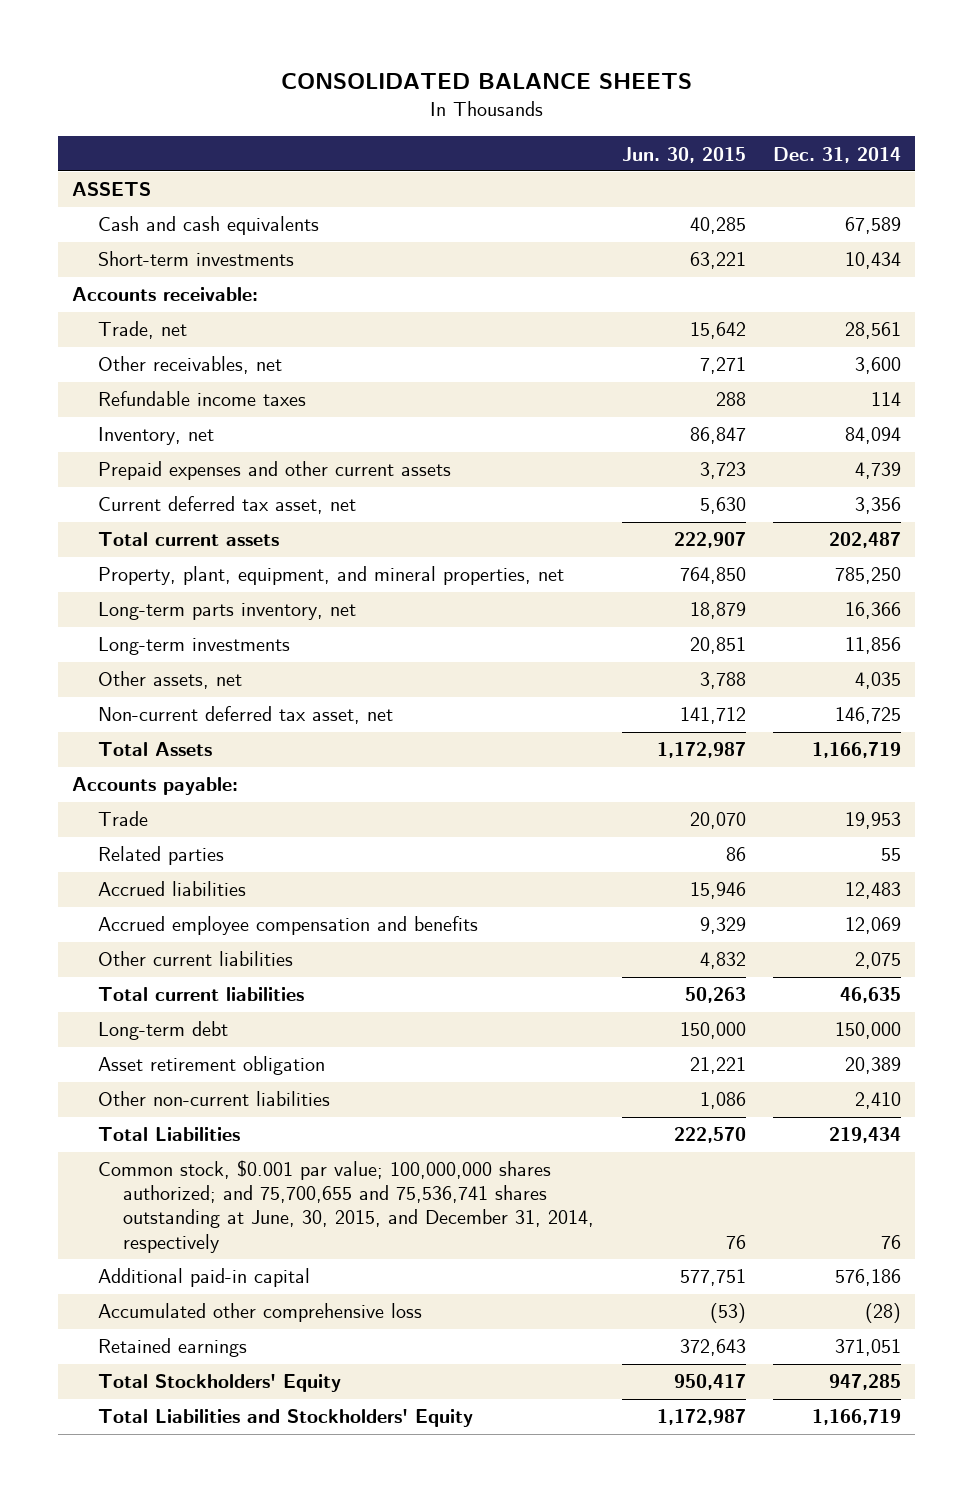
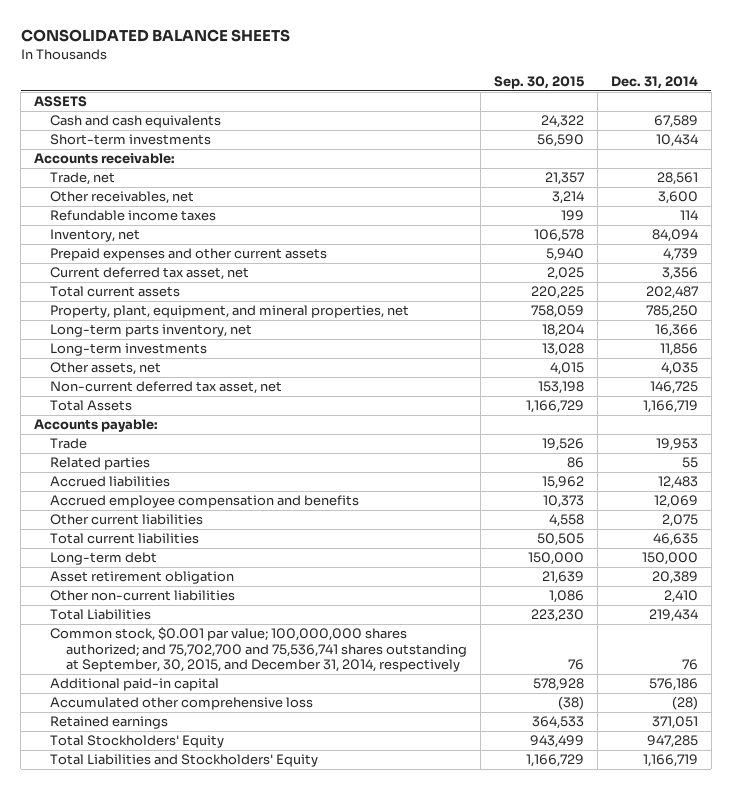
[621,146,746,163] Jun. 30, 2015 -> none
none -> [493,75,584,89] Sep. 30, 2015
[97,1160,595,1253] Common stock, $0.001 par value; 100,000,000 shares authorized; and 75,700,655 and 75,536,741 shares outstanding at June, 30, 2015, and December 31, 2014, respectively -> [50,627,467,672] Common stock, $0.001 par value; 100,000,000 shares authorized; and 75,702,700 and 75,536,741 shares outstanding at September, 30, 2015, and December 31, 2014, respectively

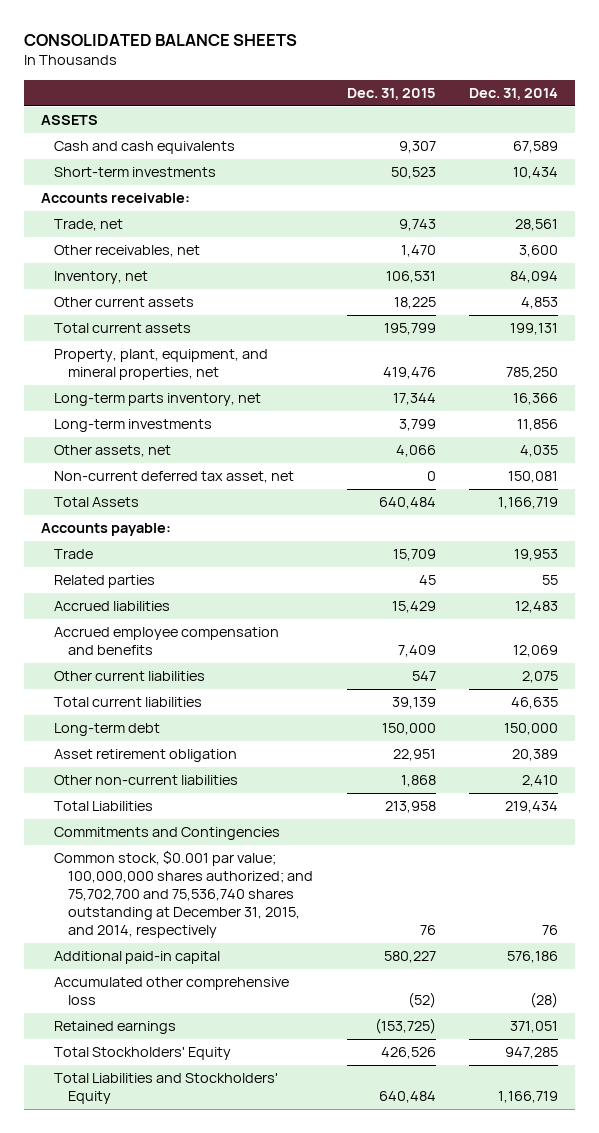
[493,75,584,89] Sep. 30, 2015 -> none
none -> [346,87,436,100] Dec. 31, 2015
[50,210,217,222] Refundable income taxes -> none
[50,267,250,281] Current deferred tax asset, net -> none
[50,248,328,262] Prepaid expenses and other current assets -> [54,297,195,308] Other current assets
[662,248,698,262] 4,739 -> [521,297,559,310] 4,853
[645,286,698,300] 202,487 -> [510,323,559,336] 199,131
[649,381,698,395] 146,725 -> [508,471,559,484] 150,081
none -> [54,827,281,841] Commitments and Contingencies
[50,627,467,672] Common stock, $0.001 par value; 100,000,000 shares authorized; and 75,702,700 and 75,536,741 shares outstanding at September, 30, 2015, and December 31, 2014, respectively -> [54,850,314,938] Common stock, $0.001 par value; 100,000,000 shares authorized; and 75,702,700 and 75,536,740 shares outstanding at December 31, 2015, and 2014, respectively

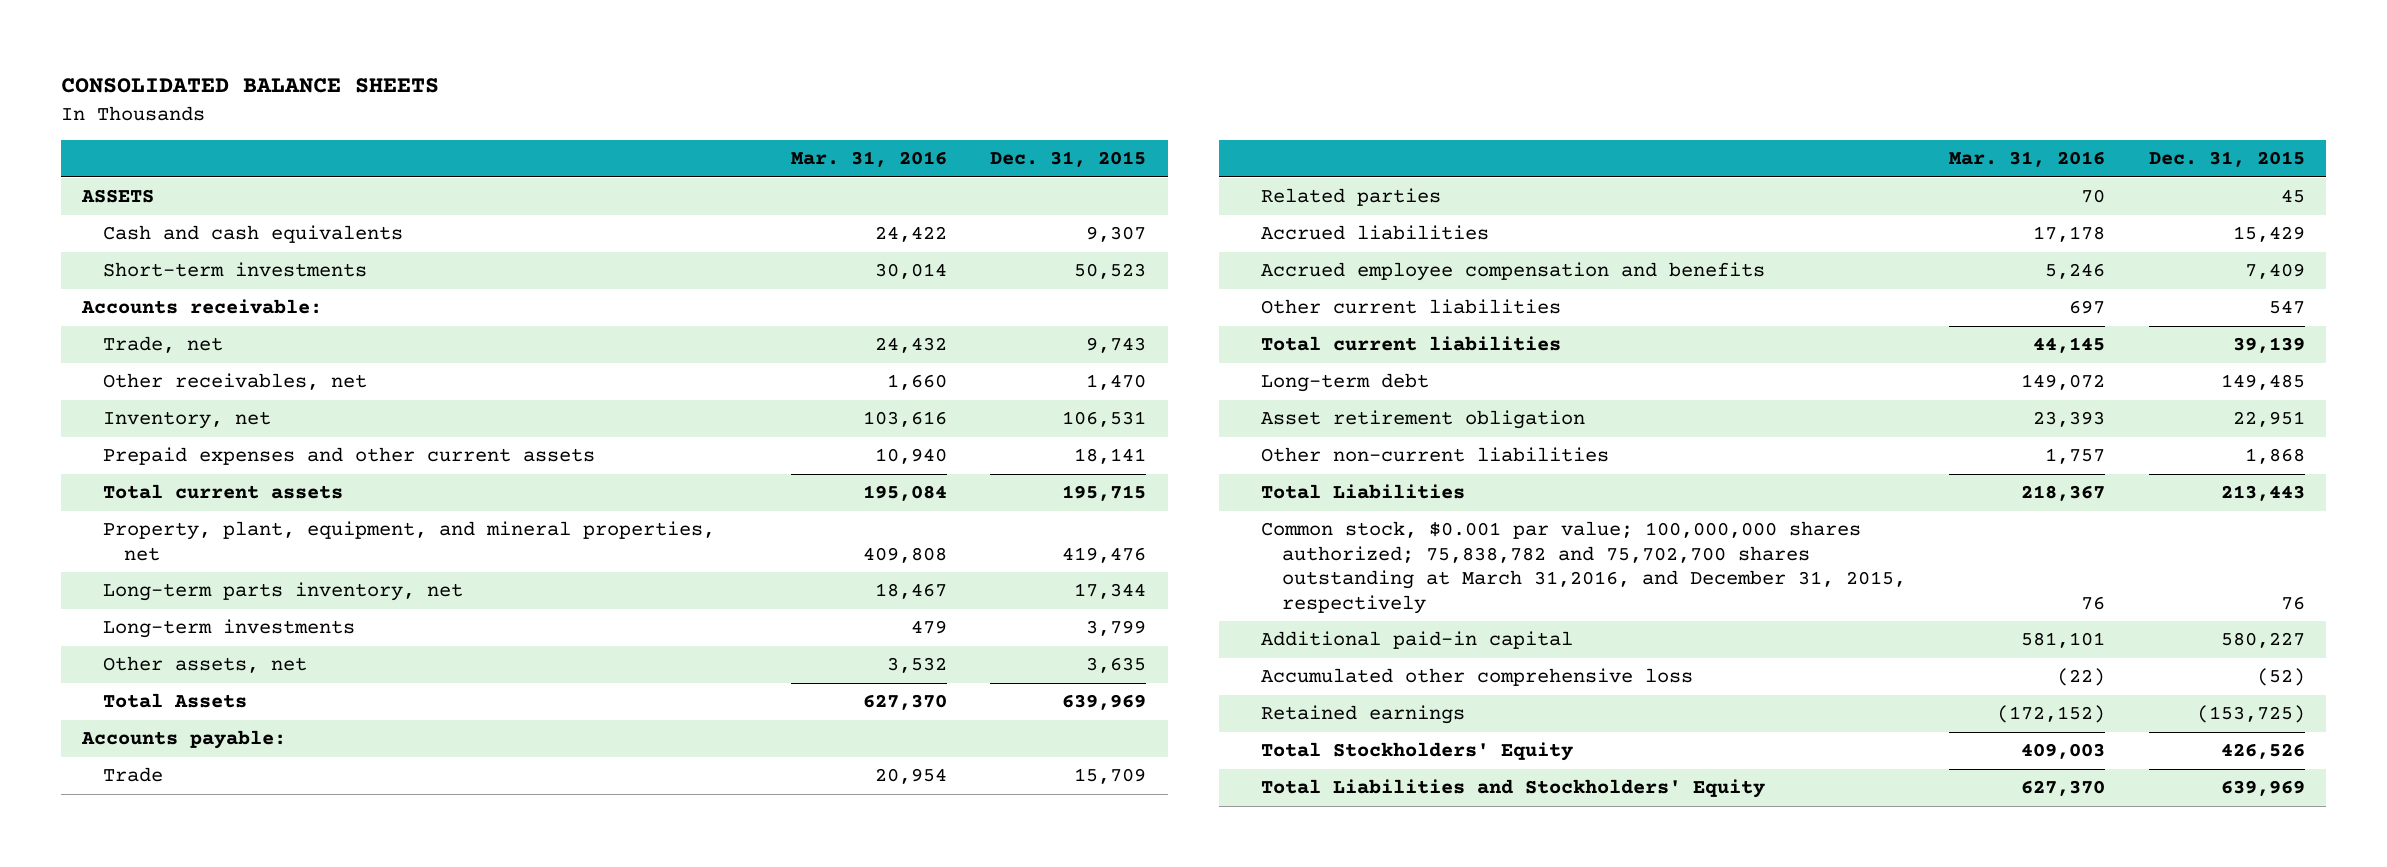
[469,87,559,100] Dec. 31, 2014 -> none
none -> [791,151,948,168] Mar. 31, 2016
[54,297,195,308] Other current assets -> [102,447,595,466] Prepaid expenses and other current assets
[393,297,436,310] 18,225 -> [1074,448,1147,465] 18,141
[383,323,436,336] 195,799 -> [1062,485,1147,502] 195,715
[54,471,295,484] Non-current deferred tax asset, net -> none
[395,445,436,458] 4,066 -> [1086,657,1147,674] 3,635
[378,497,436,510] 640,484 -> [1062,694,1147,711] 639,969
[381,723,436,736] 150,000 -> [2220,374,2305,391] 149,485
[54,827,281,841] Commitments and Contingencies -> none
[384,801,436,814] 213,958 -> [2220,485,2305,502] 213,443
[54,850,314,938] Common stock, $0.001 par value; 100,000,000 shares authorized; and 75,702,700 and 75,536,740 shares outstanding at December 31, 2015, and 2014, respectively -> [1261,521,1907,614] Common stock, $0.001 par value; 100,000,000 shares authorized; 75,838,782 and 75,702,700 shares outstanding at March 31,2016, and December 31, 2015, respectively
[378,1091,436,1104] 640,484 -> [2220,780,2305,797] 639,969

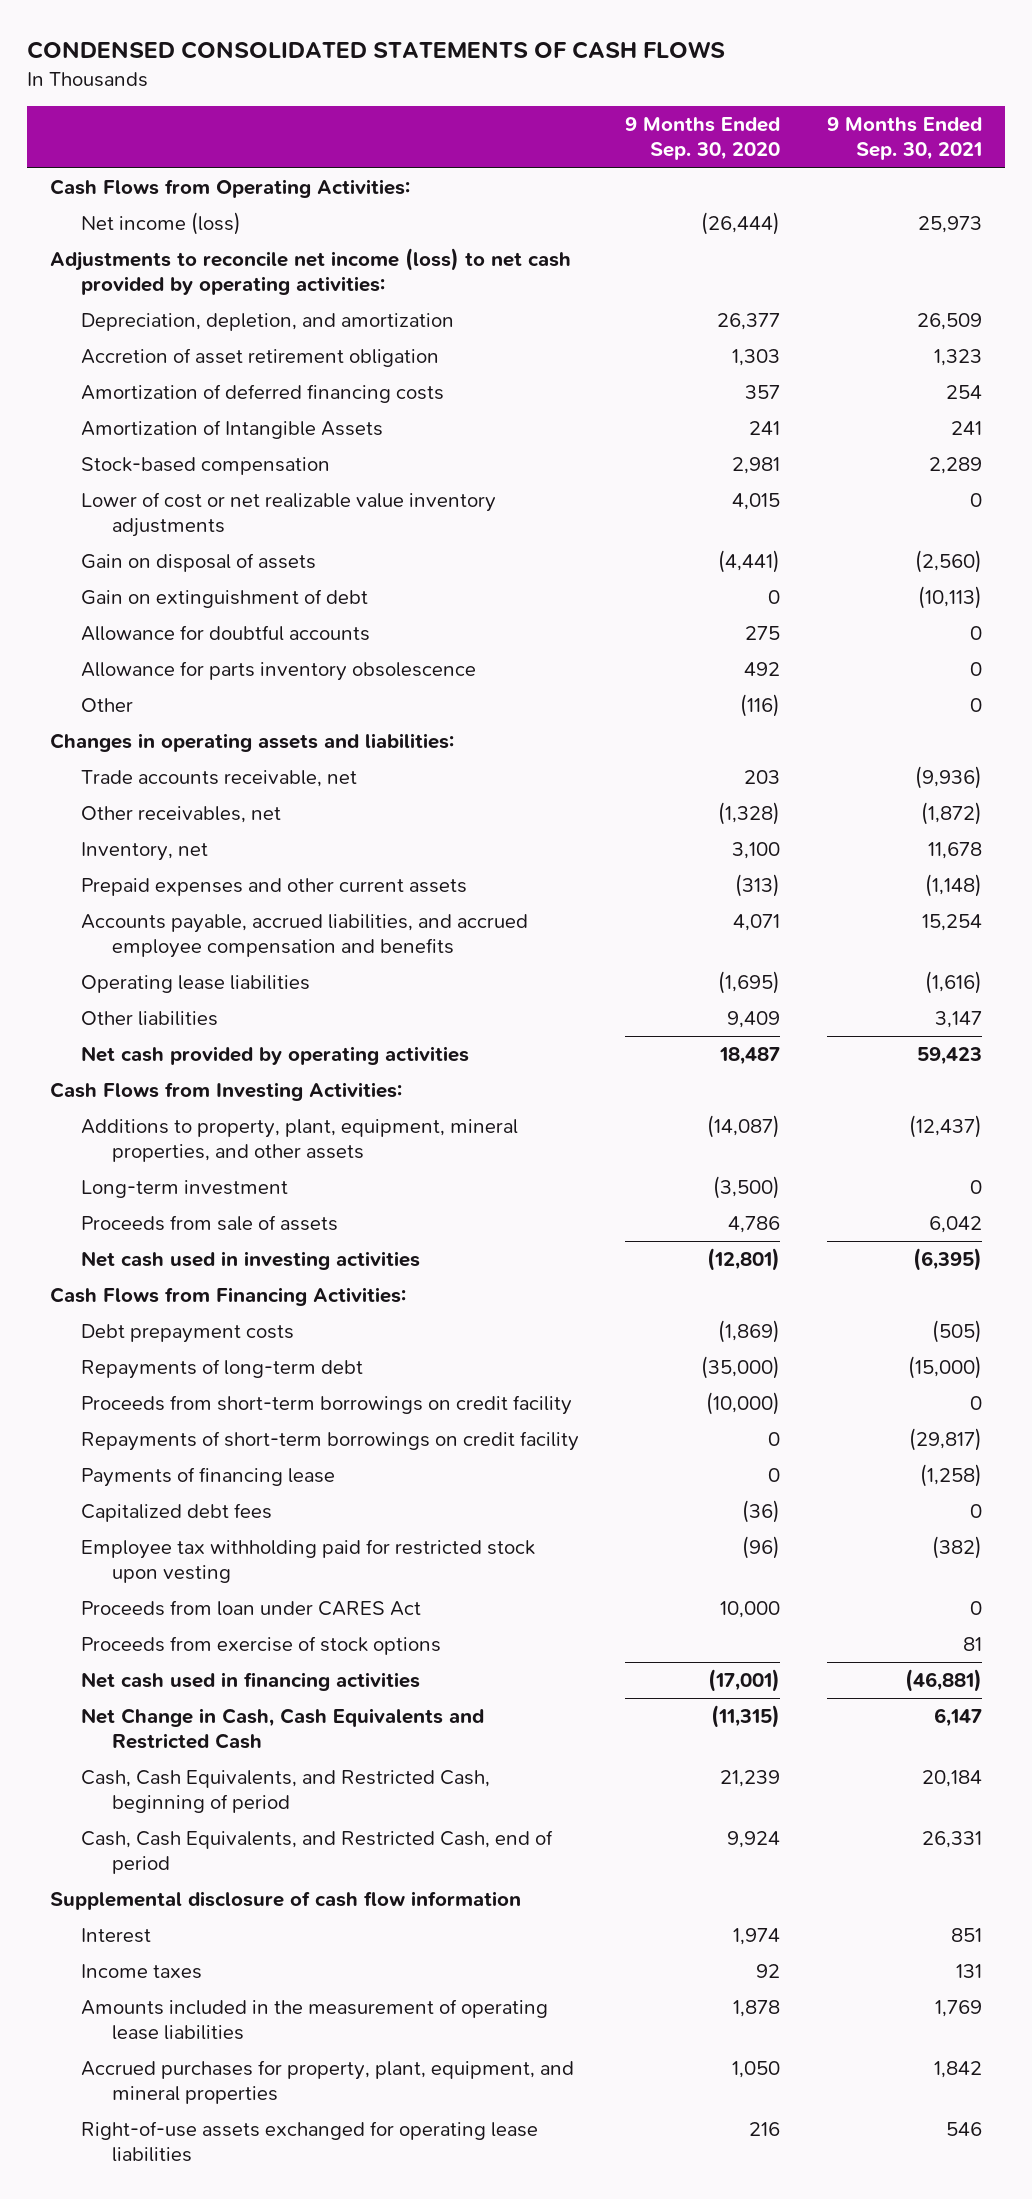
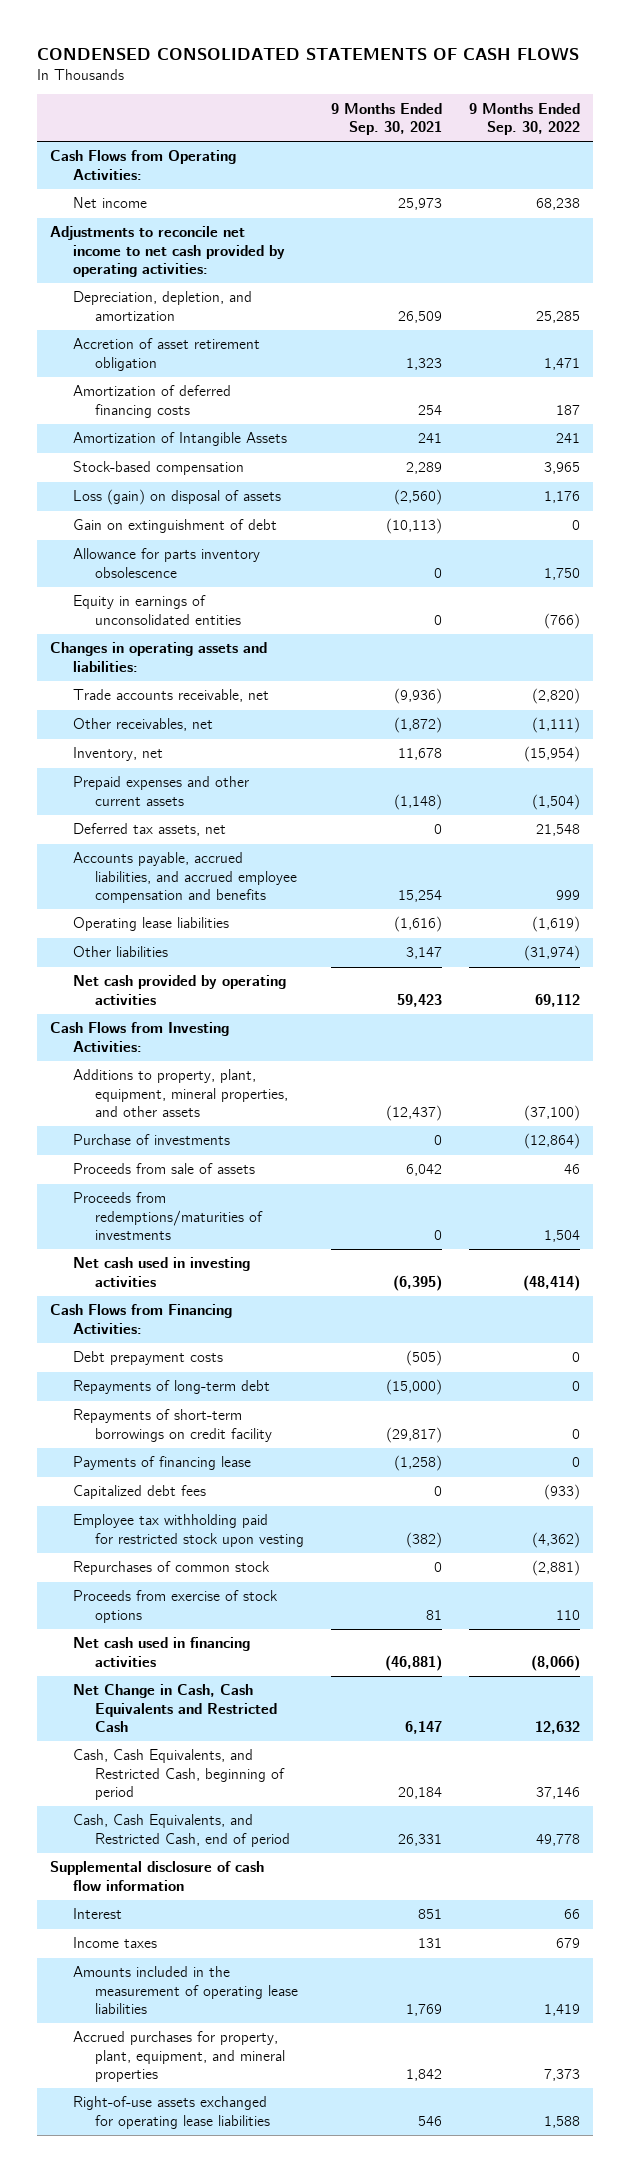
[625,117,781,161] 9 Months Ended Sep. 30, 2020 -> none
none -> [468,102,580,136] 9 Months Ended Sep. 30, 2022
[80,211,241,235] Net income (loss) -> [72,197,147,209] Net income
[50,247,572,296] Adjustments to reconcile net income (loss) to net cash provided by operating activities: -> [50,226,285,278] Adjustments to reconcile net income to net cash provided by operating activities:
[80,491,496,538] Lower of cost or net realizable value inventory adjustments -> none
[80,552,316,572] Gain on disposal of assets -> [72,489,281,506] Loss (gain) on disposal of assets
[80,624,370,641] Allowance for doubtful accounts -> none
[80,697,133,712] Other -> none
none -> [72,595,242,625] Equity in earnings of unconsolidated entities
none -> [72,823,226,837] Deferred tax assets, net
[80,1179,288,1198] Long-term investment -> [72,1134,230,1146] Purchase of investments
none -> [72,1192,264,1241] Proceeds from redemptions/maturities of investments
[80,1394,572,1415] Proceeds from short-term borrowings on credit facility -> none
[80,1599,421,1616] Proceeds from loan under CARES Act -> none
none -> [72,1561,270,1576] Repurchases of common stock

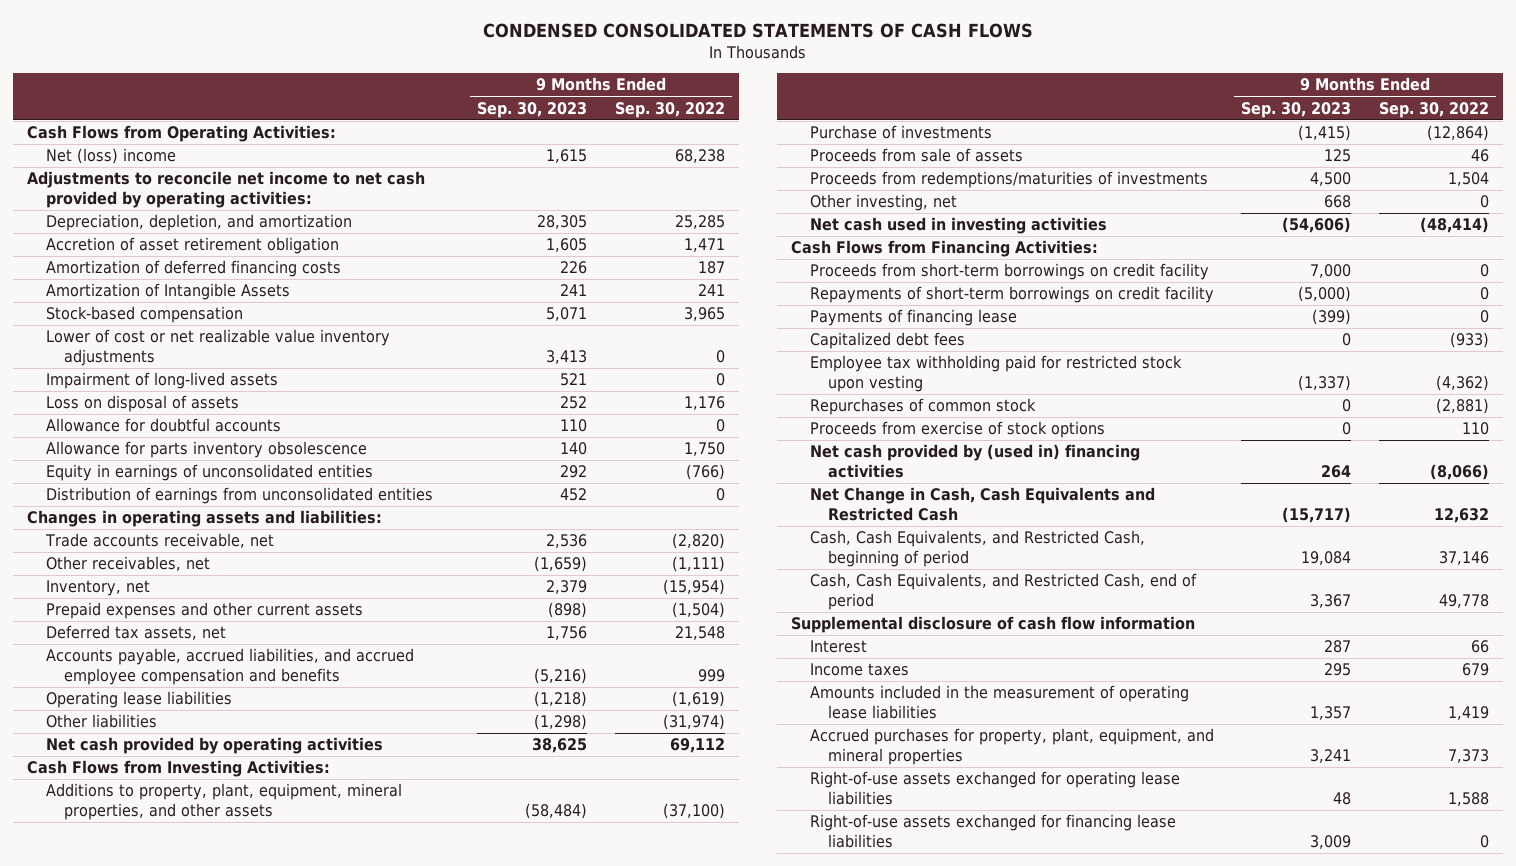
[330,102,442,136] 9 Months Ended Sep. 30, 2021 -> none
none -> [477,101,588,118] Sep. 30, 2023
[72,197,147,209] Net income -> [45,148,176,165] Net (loss) income
[72,519,277,534] Gain on extinguishment of debt -> none
none -> [45,329,390,366] Lower of cost or net realizable value inventory adjustments
none -> [45,372,278,390] Impairment of long-lived assets
[72,489,281,506] Loss (gain) on disposal of assets -> [45,395,239,413] Loss on disposal of assets
none -> [45,418,281,433] Allowance for doubtful accounts
none -> [45,487,433,505] Distribution of earnings from unconsolidated entities
none -> [809,194,957,212] Other investing, net
[72,1351,223,1366] Debt prepayment costs -> none
[72,1380,270,1395] Repayments of long-term debt -> none
none -> [809,263,1209,281] Proceeds from short-term borrowings on credit facility
[72,1637,250,1667] Net cash used in financing activities -> [809,444,1140,478] Net cash provided by (used in) financing activities
none -> [809,814,1176,848] Right-of-use assets exchanged for financing lease liabilities

